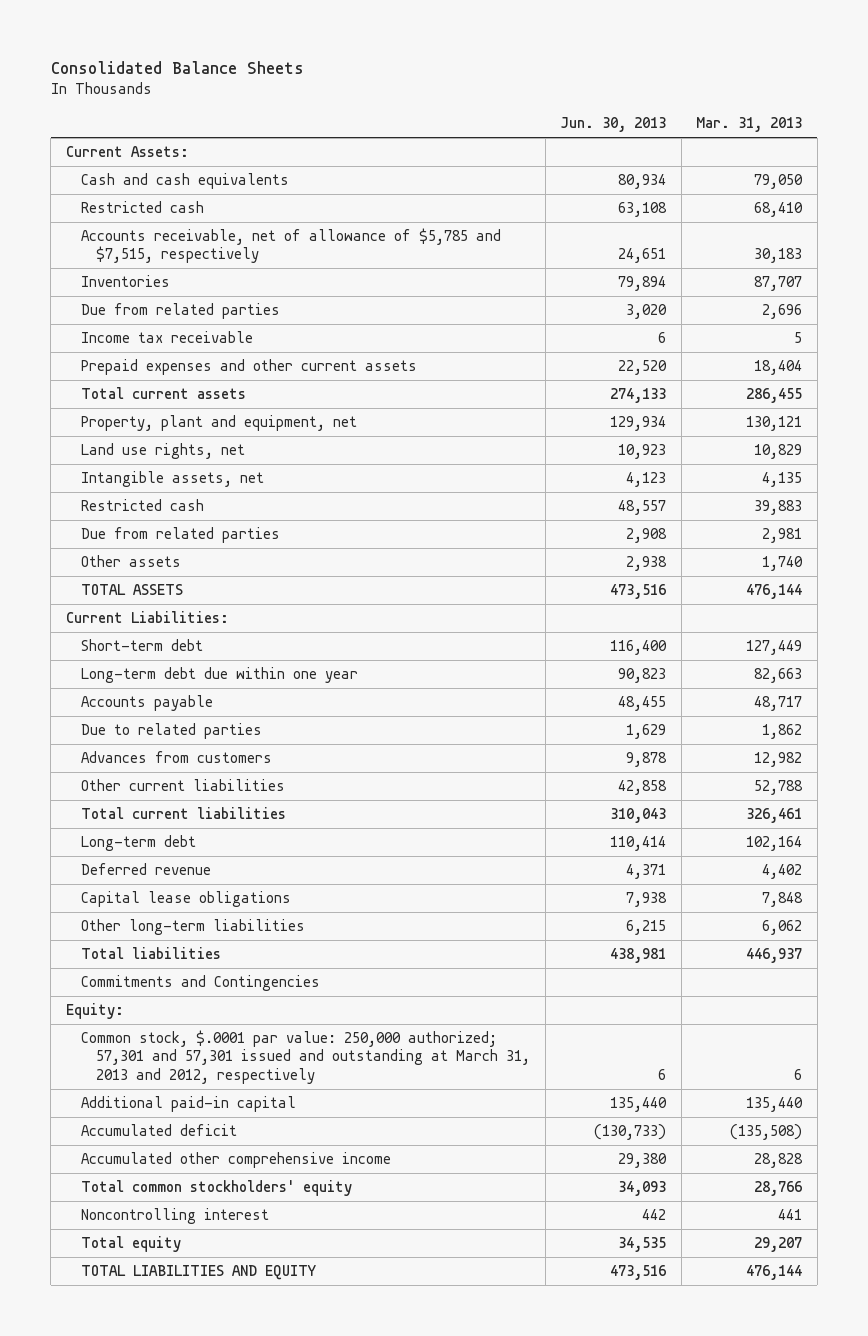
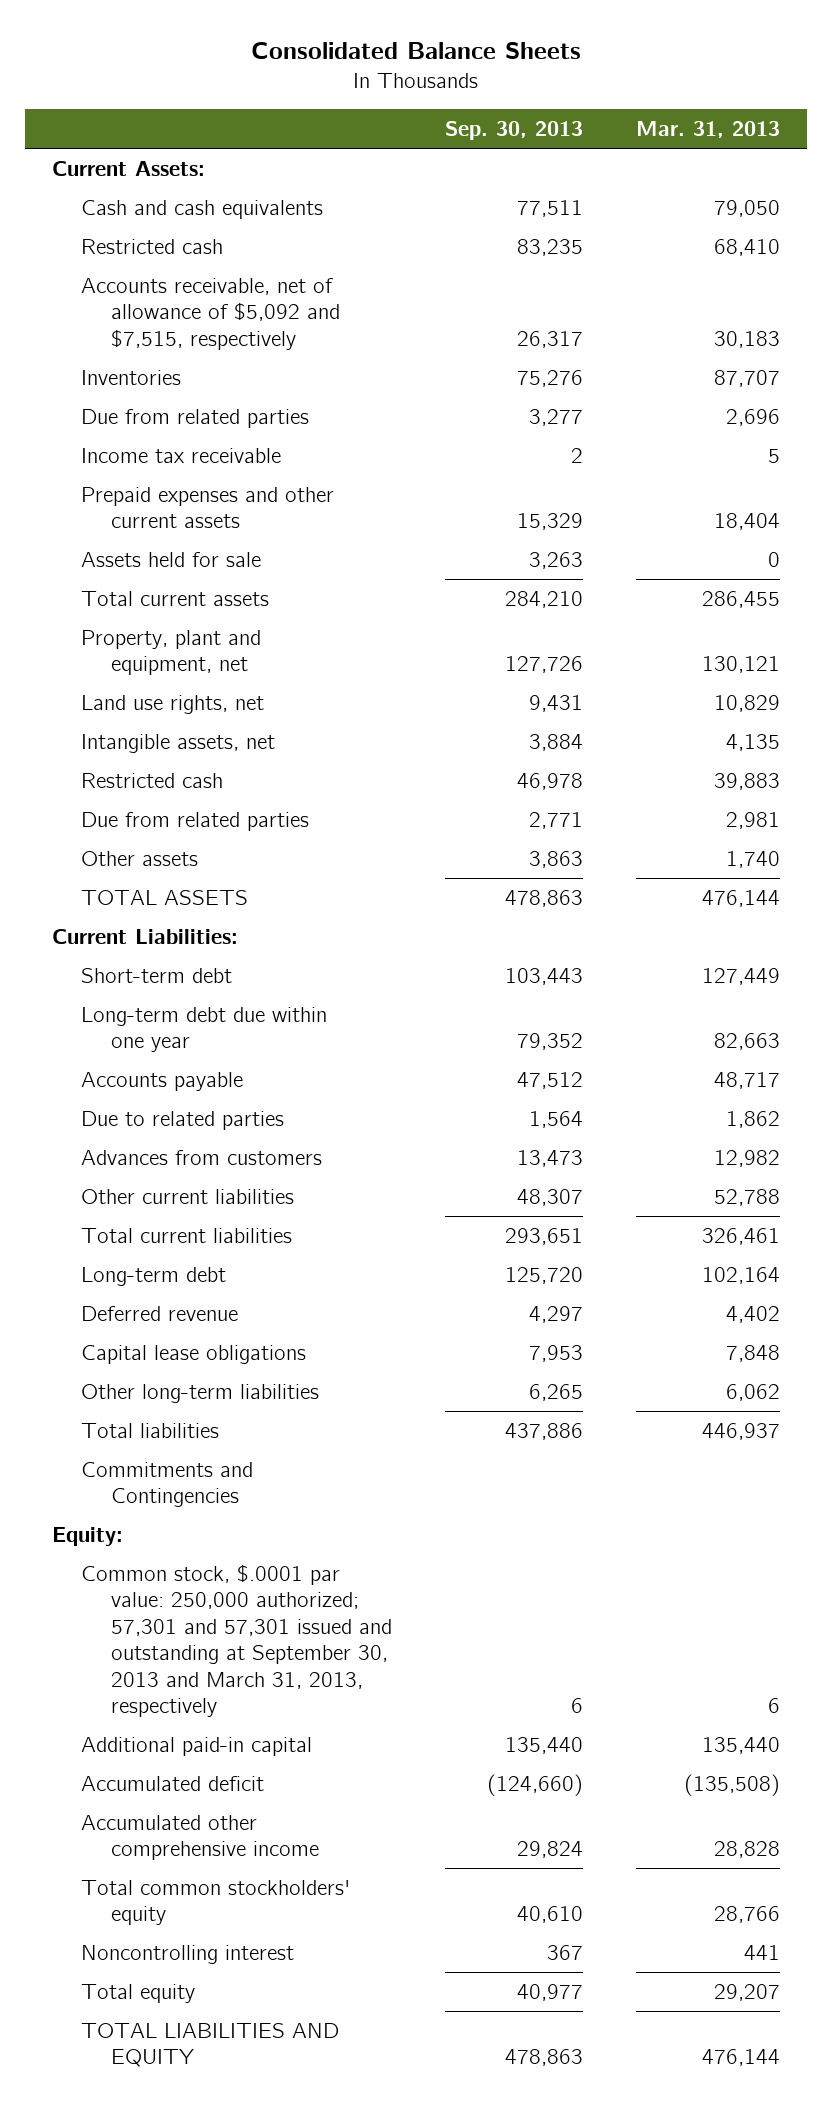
[560,117,667,133] Jun. 30, 2013 -> none
none -> [445,121,584,141] Sep. 30, 2013
[80,228,501,264] Accounts receivable, net of allowance of $5,785 and $7,515, respectively -> [81,277,341,350] Accounts receivable, net of allowance of $5,092 and $7,515, respectively
none -> [81,551,262,567] Assets held for sale
[80,1030,531,1084] Common stock, $.0001 par value: 250,000 authorized; 57,301 and 57,301 issued and outstanding at March 31, 2013 and 2012, respectively -> [81,1563,393,1718] Common stock, $.0001 par value: 250,000 authorized; 57,301 and 57,301 issued and outstanding at September 30, 2013 and March 31, 2013, respectively

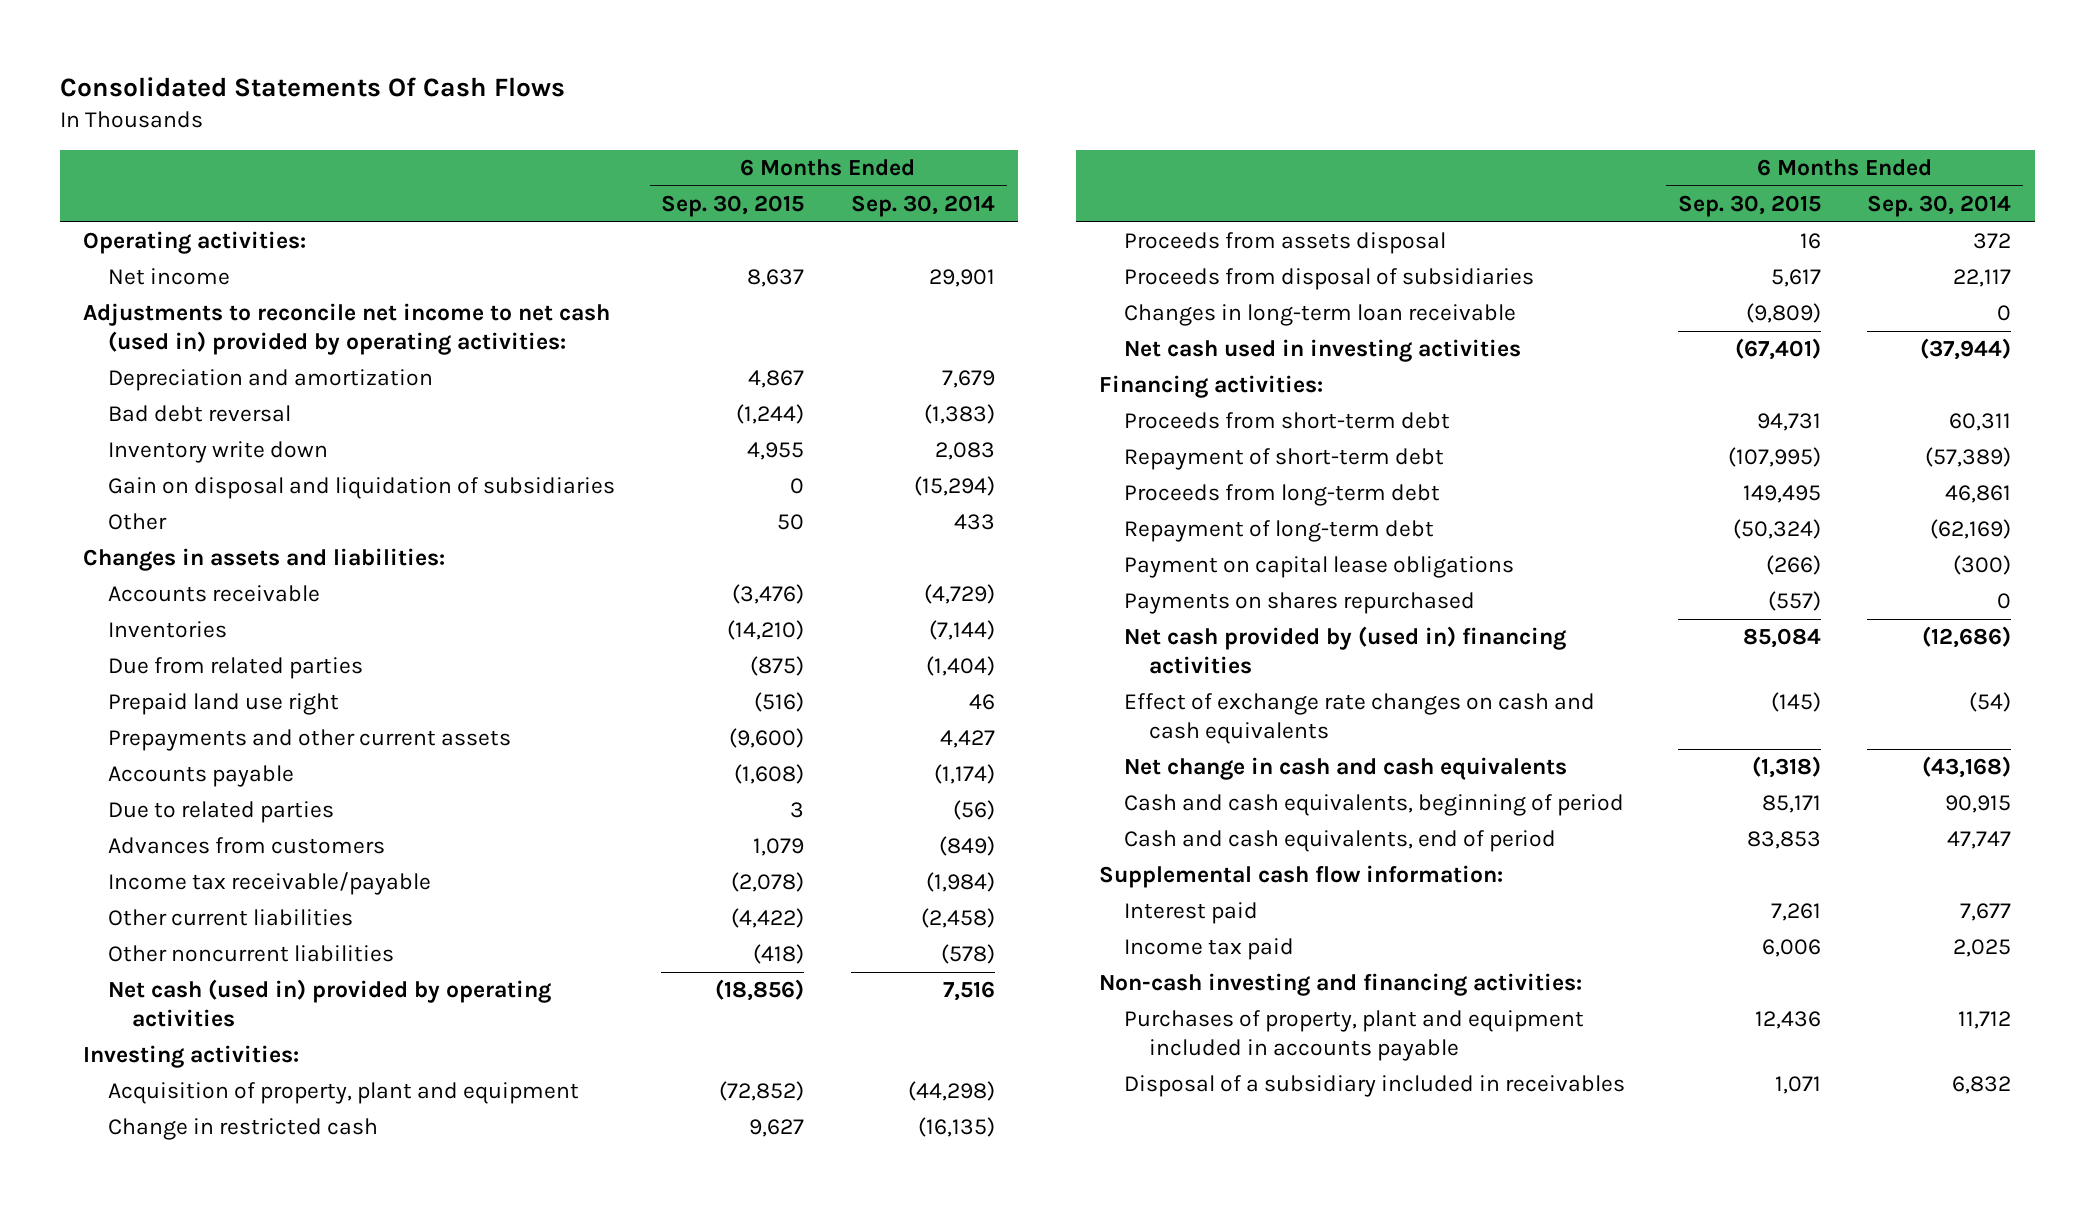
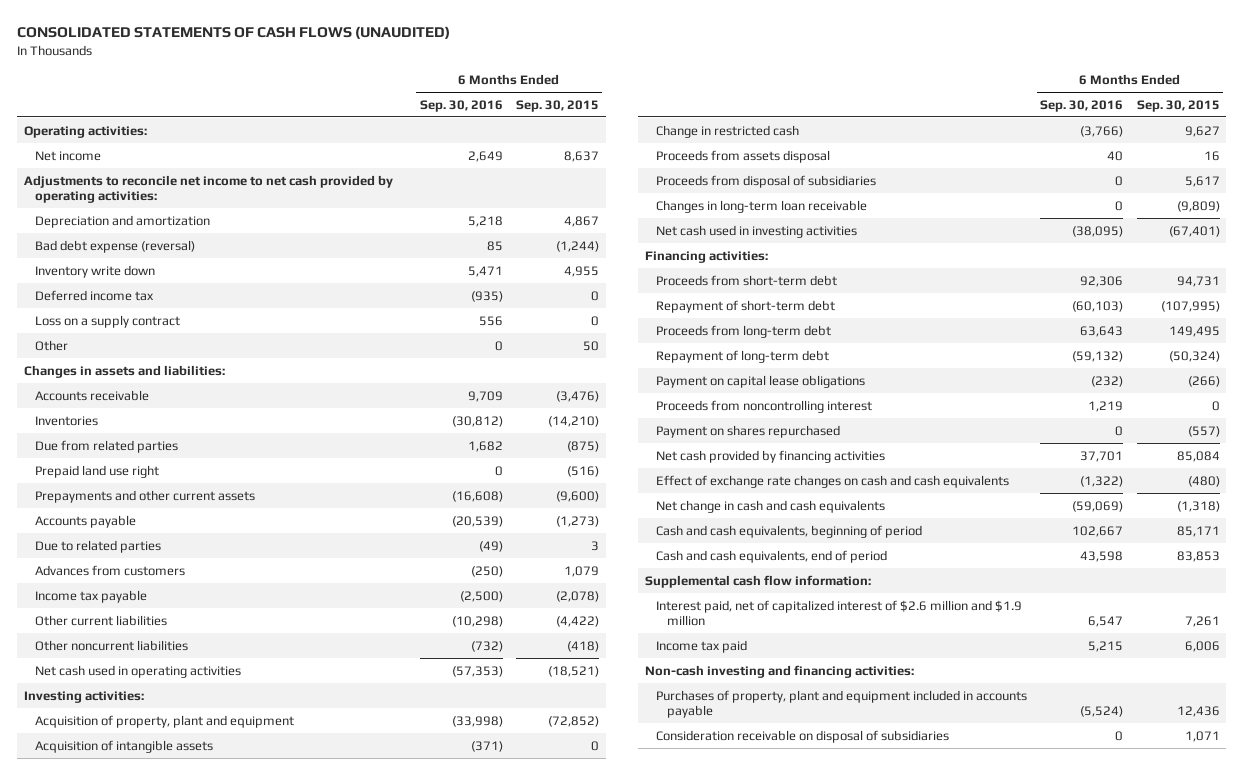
[59,76,565,97] Consolidated Statements Of Cash Flows -> [17,26,451,40] CONSOLIDATED STATEMENTS OF CASH FLOWS (UNAUDITED)
[850,194,995,217] Sep. 30, 2014 -> none
none -> [419,99,503,112] Sep. 30, 2016
[82,303,610,356] Adjustments to reconcile net income to net cash (used in) provided by operating activities: -> [24,174,394,204] Adjustments to reconcile net income to net cash provided by operating activities:
[107,405,291,423] Bad debt reversal -> [35,239,196,253] Bad debt expense (reversal)
[107,477,615,500] Gain on disposal and liquidation of subsidiaries -> none
none -> [35,289,155,301] Deferred income tax
none -> [35,314,181,328] Loss on a supply contract
[734,764,805,785] (1,608) -> [556,515,600,527] (1,273)
[107,872,431,896] Income tax receivable/payable -> [35,589,148,603] Income tax payable
[107,979,551,1028] Net cash (used in) provided by operating activities -> [35,664,242,678] Net cash used in operating activities
[715,979,805,1002] (18,856) -> [548,665,600,677] (18,521)
none -> [35,739,214,753] Acquisition of intangible assets
none -> [655,399,872,413] Proceeds from noncontrolling interest
[1124,592,1476,615] Payments on shares repurchased -> [655,424,840,438] Payment on shares repurchased
[1124,626,1567,675] Net cash provided by (used in) financing activities -> [655,449,885,463] Net cash provided by financing activities
[1770,692,1821,713] (145) -> [1187,475,1220,487] (480)
[1124,902,1259,925] Interest paid -> [655,599,1022,627] Interest paid, net of capitalized interest of $2.6 million and $1.9 million
[1124,1075,1626,1098] Disposal of a subsidiary included in receivables -> [655,729,949,743] Consideration receivable on disposal of subsidiaries

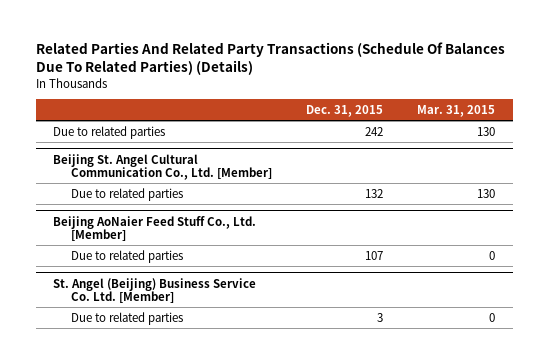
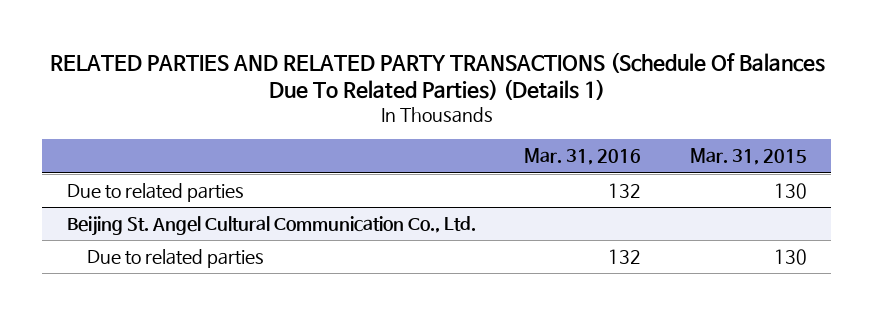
[35,41,505,75] Related Parties And Related Party Transactions (Schedule Of Balances Due To Related Parties) (Details) -> [49,51,825,101] RELATED PARTIES AND RELATED PARTY TRANSACTIONS (Schedule Of Balances Due To Related Parties) (Details 1)
[306,105,384,118] Dec. 31, 2015 -> none
none -> [524,148,642,166] Mar. 31, 2016
[53,153,272,181] Beijing St. Angel Cultural Communication Co., Ltd. [Member] -> [66,216,476,237] Beijing St. Angel Cultural Communication Co., Ltd.
[53,215,257,242] Beijing AoNaier Feed Stuff Co., Ltd. [Member] -> none
[70,249,183,263] Due to related parties -> none
[53,277,257,304] St. Angel (Beijing) Business Service Co. Ltd. [Member] -> none
[70,311,183,325] Due to related parties -> none

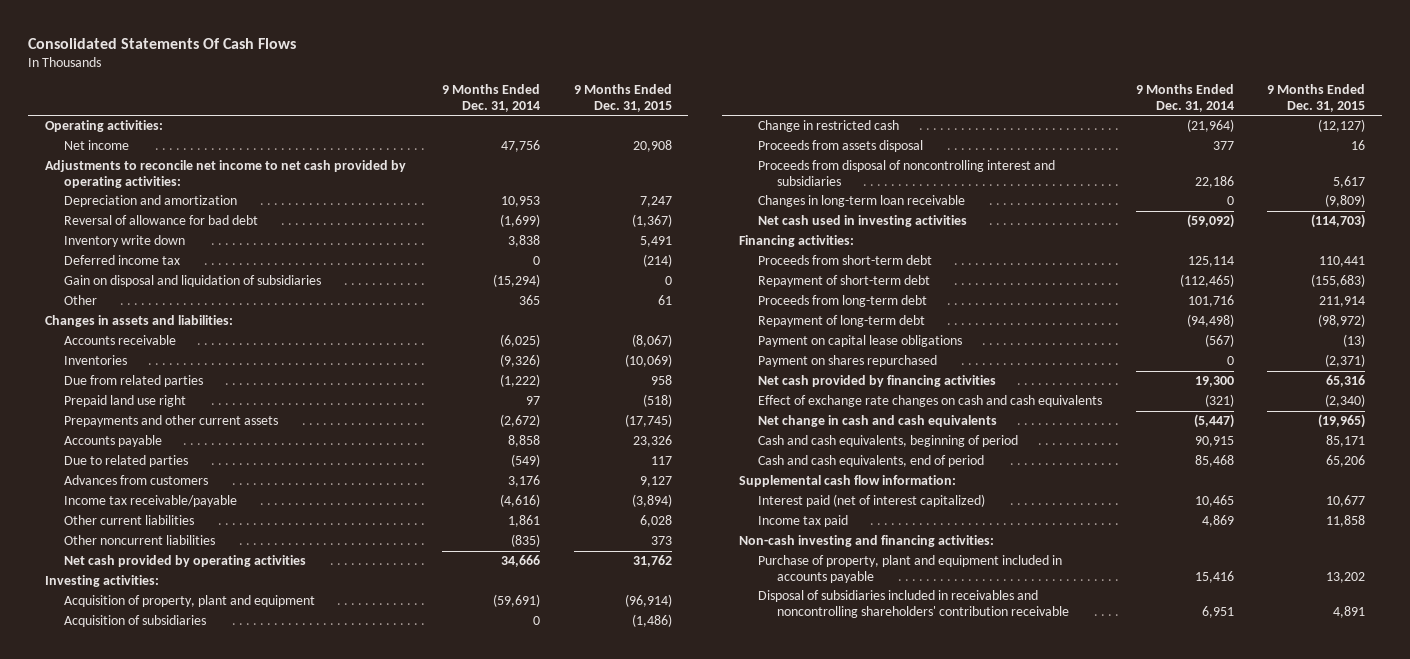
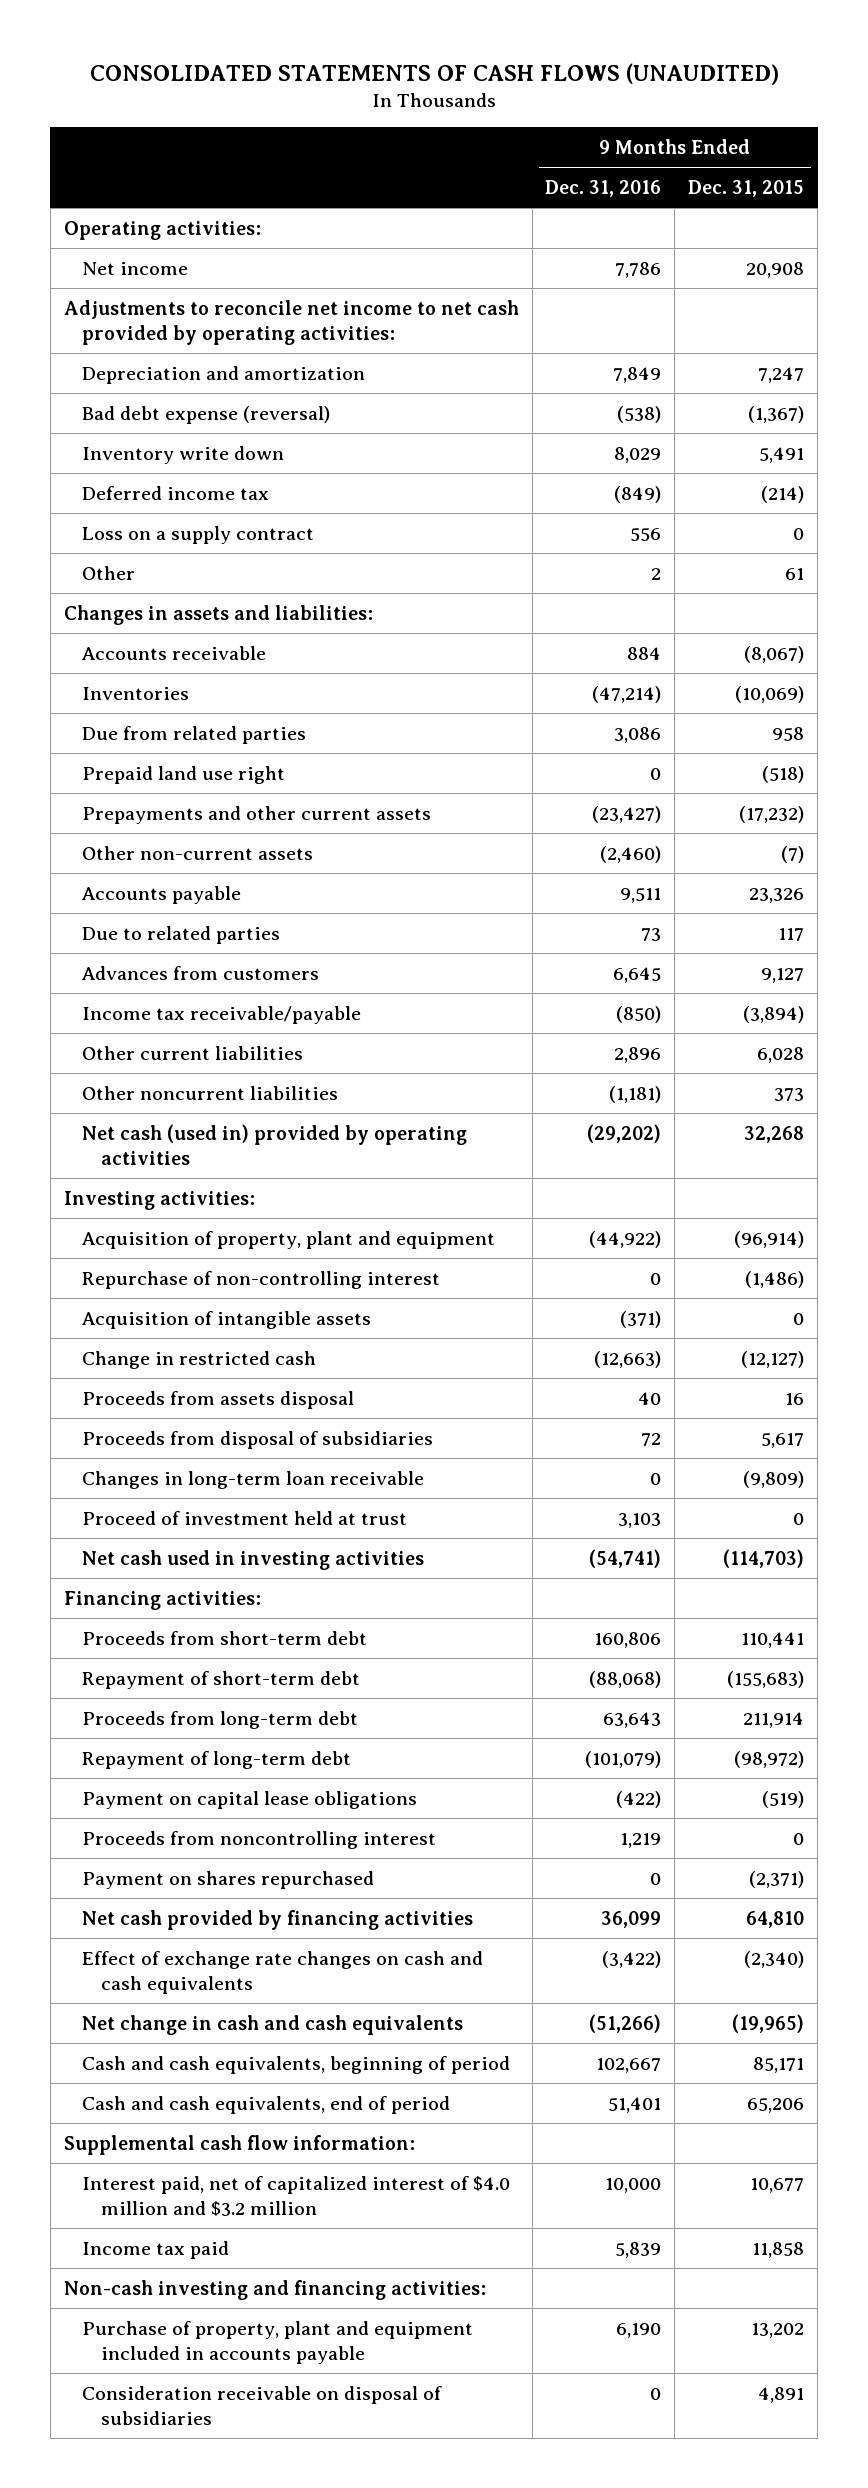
[28,37,297,49] Consolidated Statements Of Cash Flows -> [89,62,779,85] CONSOLIDATED STATEMENTS OF CASH FLOWS (UNAUDITED)
[441,84,540,112] 9 Months Ended Dec. 31, 2014 -> none
none -> [545,180,662,198] Dec. 31, 2016
[63,215,258,226] Reversal of allowance for bad debt -> [82,405,331,424] Bad debt expense (reversal)
[63,275,321,288] Gain on disposal and liquidation of subsidiaries -> none
none -> [82,525,315,544] Loss on a supply contract
[624,414,672,428] (17,745) -> [739,805,805,823] (17,232)
none -> [82,845,314,860] Other non-current assets
[63,555,306,568] Net cash provided by operating activities -> [82,1123,468,1166] Net cash (used in) provided by operating activities
[632,555,672,568] 31,762 -> [744,1125,805,1143] 32,268
[63,615,206,628] Acquisition of subsidiaries -> [82,1270,441,1289] Repurchase of non-controlling interest
none -> [82,1310,372,1329] Acquisition of intangible assets
[757,160,1055,186] Proceeds from disposal of noncontrolling interest and subsidiaries -> [82,1430,434,1449] Proceeds from disposal of subsidiaries
none -> [82,1510,408,1525] Proceed of investment held at trust
[1343,334,1366,348] (13) -> [762,1790,805,1808] (519)
none -> [82,1830,437,1849] Proceeds from noncontrolling interest
[1326,375,1366,388] 65,316 -> [746,1910,805,1928] 64,810
[757,494,985,508] Interest paid (net of interest capitalized) -> [82,2175,511,2217] Interest paid, net of capitalized interest of $4.0 million and $3.2 million
[757,590,1069,618] Disposal of subsidiaries included in receivables and noncontrolling shareholders' contribution receivable -> [82,2385,443,2426] Consideration receivable on disposal of subsidiaries

